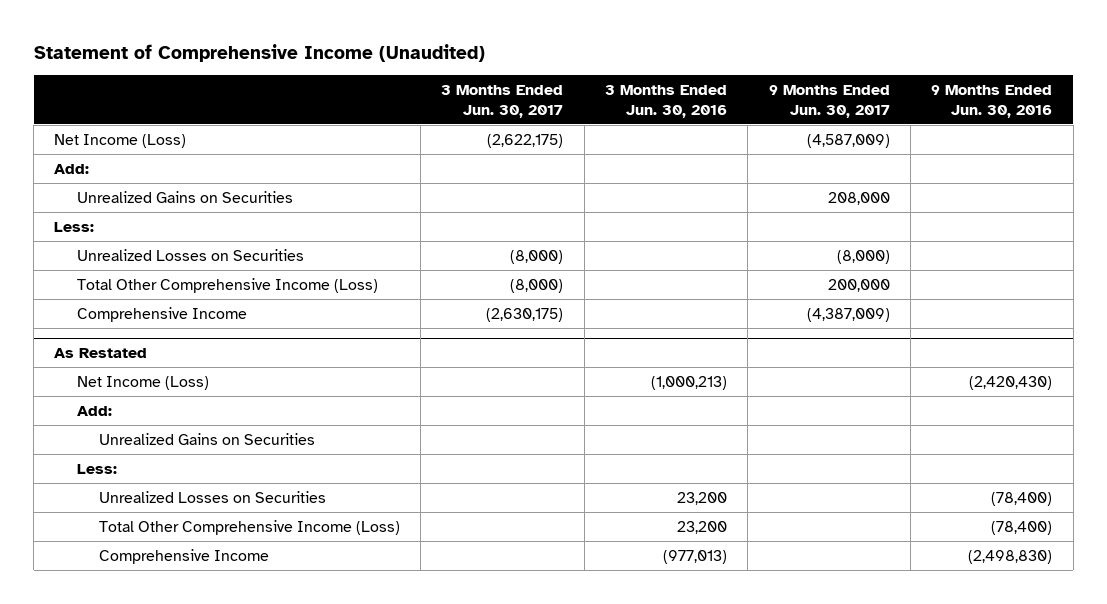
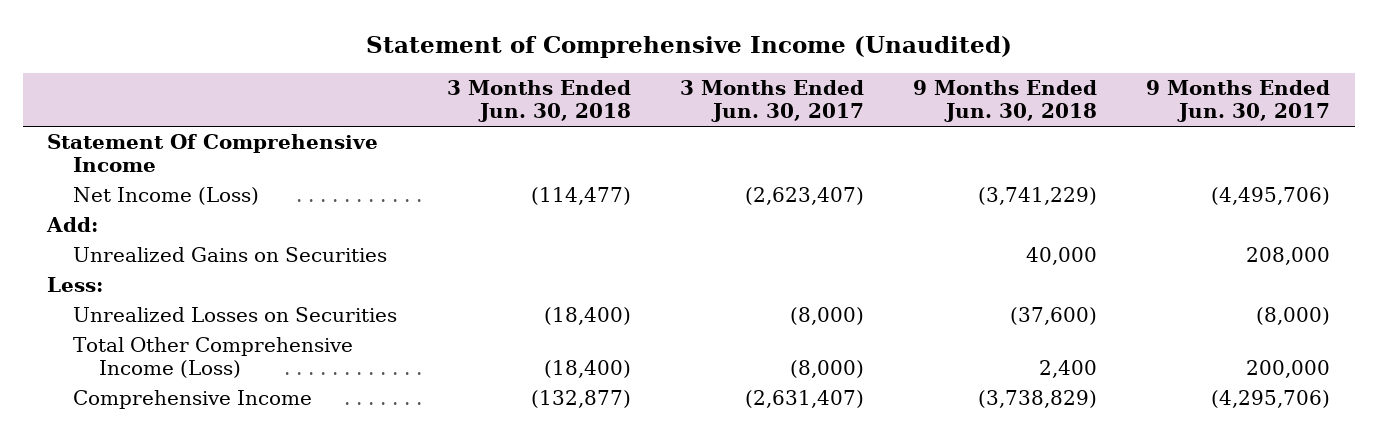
[605,84,728,118] 3 Months Ended Jun. 30, 2016 -> none
[931,84,1053,118] 9 Months Ended Jun. 30, 2016 -> none
none -> [446,80,631,123] 3 Months Ended Jun. 30, 2018
none -> [912,80,1097,123] 9 Months Ended Jun. 30, 2018
none -> [47,134,379,173] Statement Of Comprehensive Income
[487,133,564,148] (2,622,175) -> [744,187,864,206] (2,623,407)
[806,133,890,148] (4,587,009) -> [1211,187,1331,206] (4,495,706)
[54,348,148,359] As Restated -> none
[76,375,209,390] Net Income (Loss) -> none
[76,405,112,416] Add: -> none
[98,432,315,445] Unrealized Gains on Securities -> none
[76,463,117,474] Less: -> none
[98,490,326,503] Unrealized Losses on Securities -> none
[98,519,400,535] Total Other Comprehensive Income (Loss) -> none
[98,548,269,564] Comprehensive Income -> none
[486,307,564,322] (2,630,175) -> [744,390,864,409] (2,631,407)
[806,307,890,322] (4,387,009) -> [1211,390,1331,409] (4,295,706)

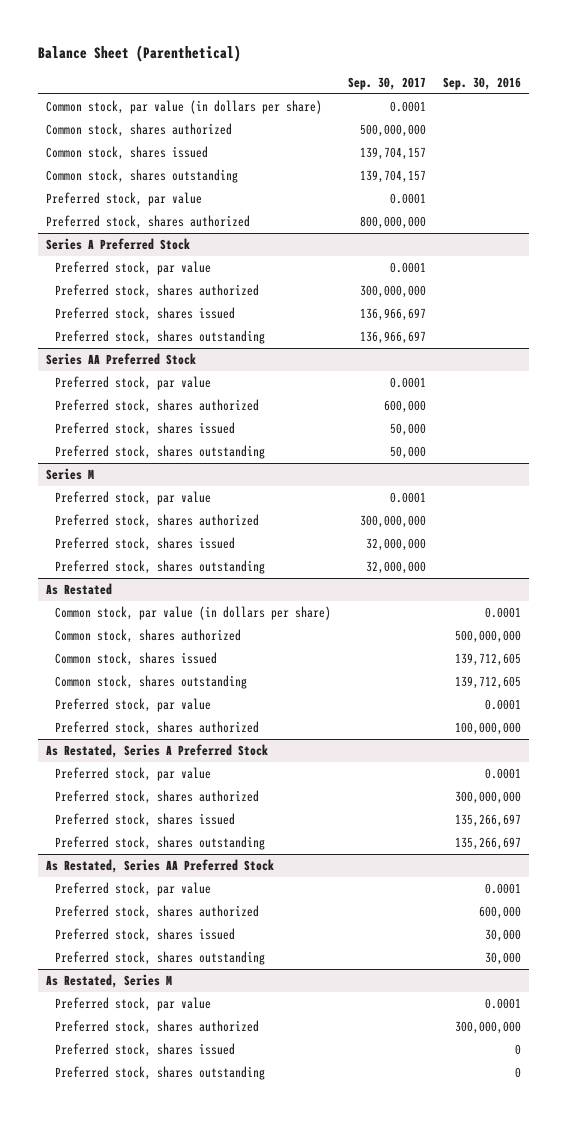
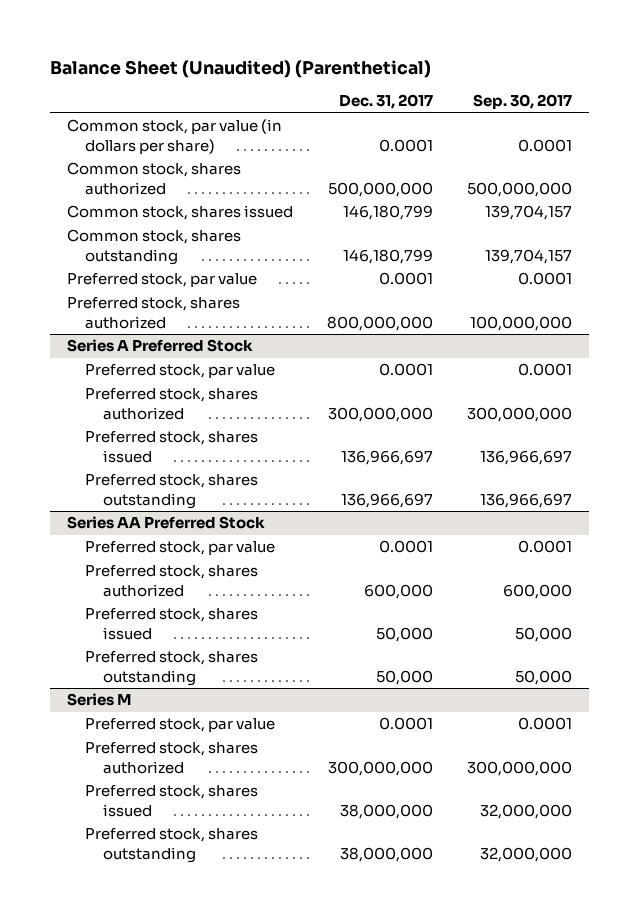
[37,44,241,62] Balance Sheet (Parenthetical) -> [50,59,432,78] Balance Sheet (Unaudited) (Parenthetical)
[442,76,521,90] Sep. 30, 2016 -> none
none -> [339,94,434,110] Dec. 31, 2017
[360,216,427,230] 800,000,000 -> [470,315,573,331] 100,000,000
[45,583,112,596] As Restated -> none
[55,606,332,621] Common stock, par value (in dollars per share) -> none
[55,629,242,644] Common stock, shares authorized -> none
[55,652,218,667] Common stock, shares issued -> none
[55,675,248,690] Common stock, shares outstanding -> none
[55,698,212,713] Preferred stock, par value -> none
[55,721,260,736] Preferred stock, shares authorized -> none
[45,744,268,759] As Restated, Series A Preferred Stock -> none
[55,767,212,782] Preferred stock, par value -> none
[55,790,260,805] Preferred stock, shares authorized -> none
[55,813,236,828] Preferred stock, shares issued -> none
[55,836,266,851] Preferred stock, shares outstanding -> none
[45,859,274,874] As Restated, Series AA Preferred Stock -> none
[55,882,212,897] Preferred stock, par value -> none
[55,905,260,920] Preferred stock, shares authorized -> none
[55,928,236,943] Preferred stock, shares issued -> none
[55,951,266,966] Preferred stock, shares outstanding -> none
[45,974,172,989] As Restated, Series M -> none
[55,997,212,1012] Preferred stock, par value -> none
[55,1020,260,1035] Preferred stock, shares authorized -> none
[55,1043,236,1058] Preferred stock, shares issued -> none
[55,1066,266,1081] Preferred stock, shares outstanding -> none

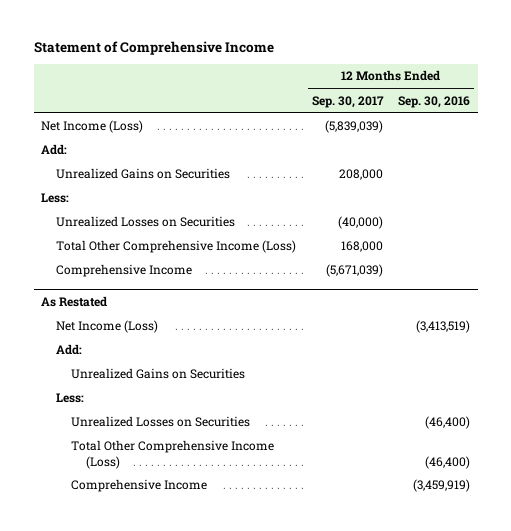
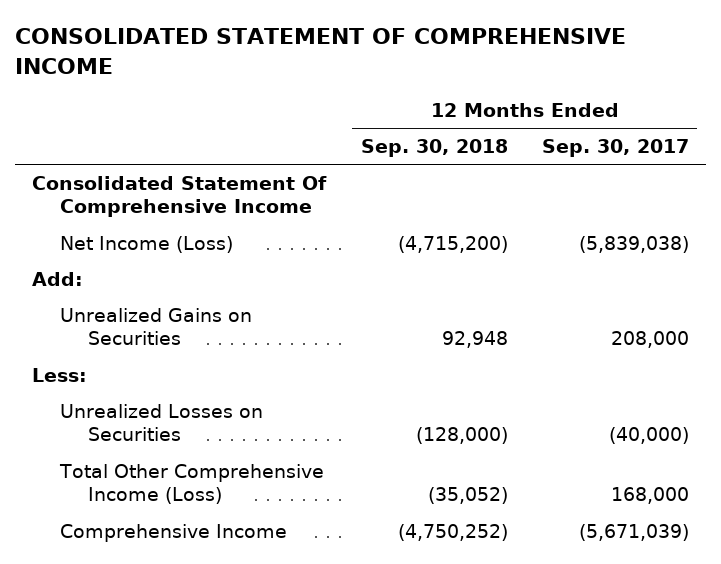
[33,41,274,56] Statement of Comprehensive Income -> [15,28,627,74] CONSOLIDATED STATEMENT OF COMPREHENSIVE INCOME
[398,95,471,108] Sep. 30, 2016 -> none
none -> [360,139,508,158] Sep. 30, 2018
none -> [32,175,328,218] Consolidated Statement Of Comprehensive Income
[324,120,383,134] (5,839,039) -> [578,235,689,253] (5,839,038)
[41,295,108,307] As Restated -> none
[56,320,159,334] Net Income (Loss) -> none
[56,344,83,356] Add: -> none
[70,368,245,380] Unrealized Gains on Securities -> none
[56,393,85,404] Less: -> none
[70,416,250,428] Unrealized Losses on Securities -> none
[70,440,274,469] Total Other Comprehensive Income (Loss) -> none
[70,479,207,493] Comprehensive Income -> none

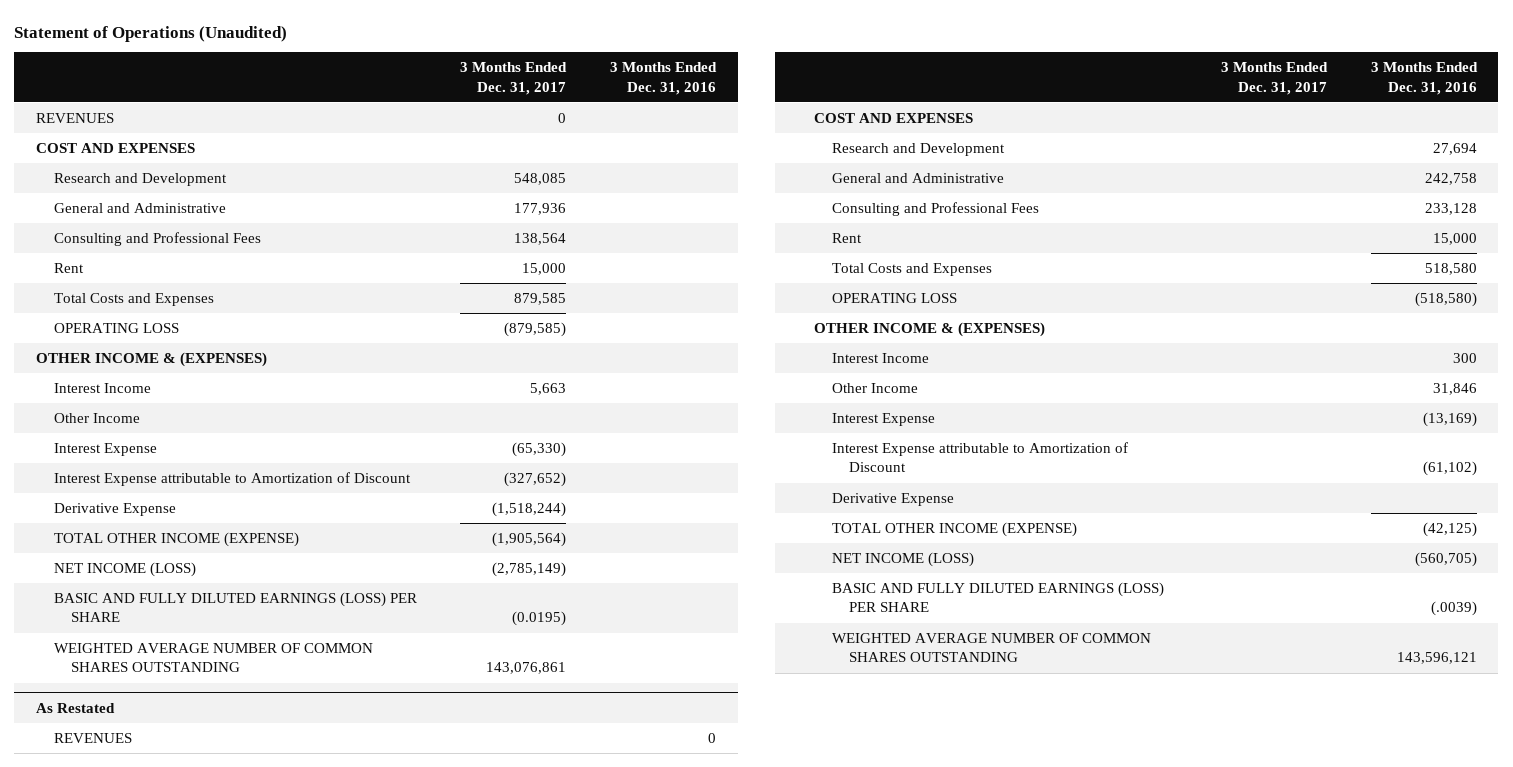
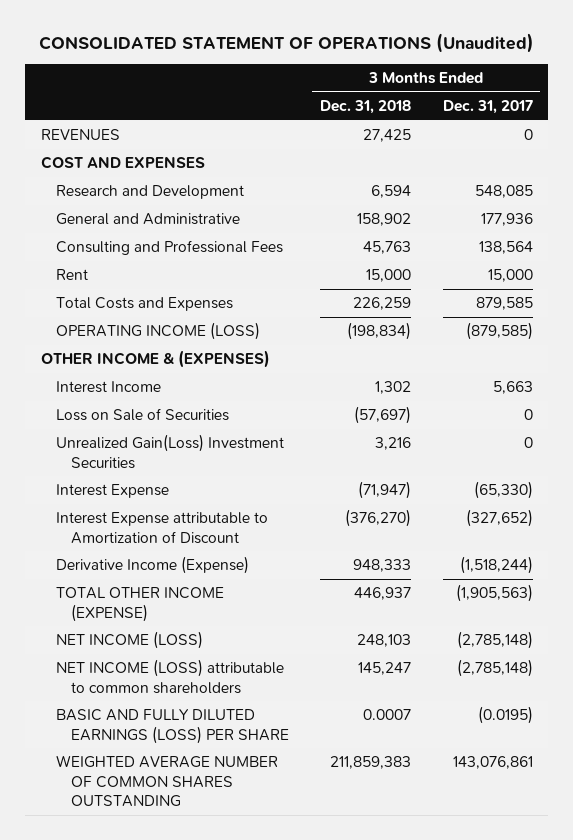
[14,25,288,42] Statement of Operations (Unaudited) -> [38,32,534,53] CONSOLIDATED STATEMENT OF OPERATIONS (Unaudited)
[609,62,717,95] 3 Months Ended Dec. 31, 2016 -> none
none -> [320,99,412,114] Dec. 31, 2018
[53,323,179,334] OPERATING LOSS -> [55,322,260,341] OPERATING INCOME (LOSS)
[53,413,140,424] Other Income -> none
none -> [55,408,229,422] Loss on Sale of Securities
none -> [55,434,284,469] Unrealized Gain(Loss) Investment Securities
[53,503,176,517] Derivative Expense -> [55,556,249,575] Derivative Income (Expense)
[492,532,567,548] (1,905,564) -> [455,584,533,603] (1,905,563)
[492,562,567,578] (2,785,149) -> [456,631,533,650] (2,785,148)
none -> [55,659,284,694] NET INCOME (LOSS) attributable to common shareholders
[36,702,116,713] As Restated -> none
[53,733,132,744] REVENUES -> none
[814,113,974,124] COST AND EXPENSES -> none
[831,143,1005,157] Research and Development -> none
[831,173,1004,184] General and Administrative -> none
[831,202,1039,217] Consulting and Professional Fees -> none
[831,233,862,244] Rent -> none
[831,263,992,277] Total Costs and Expenses -> none
[831,293,957,304] OPERATING LOSS -> none
[814,322,1046,338] OTHER INCOME & (EXPENSES) -> none
[831,353,929,364] Interest Income -> none
[831,383,918,394] Other Income -> none
[831,413,935,427] Interest Expense -> none
[831,442,1128,473] Interest Expense attributable to Amortization of Discount -> none
[831,493,954,507] Derivative Expense -> none
[831,522,1077,538] TOTAL OTHER INCOME (EXPENSE) -> none
[831,552,974,568] NET INCOME (LOSS) -> none
[831,582,1164,613] BASIC AND FULLY DILUTED EARNINGS (LOSS) PER SHARE -> none
[831,633,1151,663] WEIGHTED AVERAGE NUMBER OF COMMON SHARES OUTSTANDING -> none

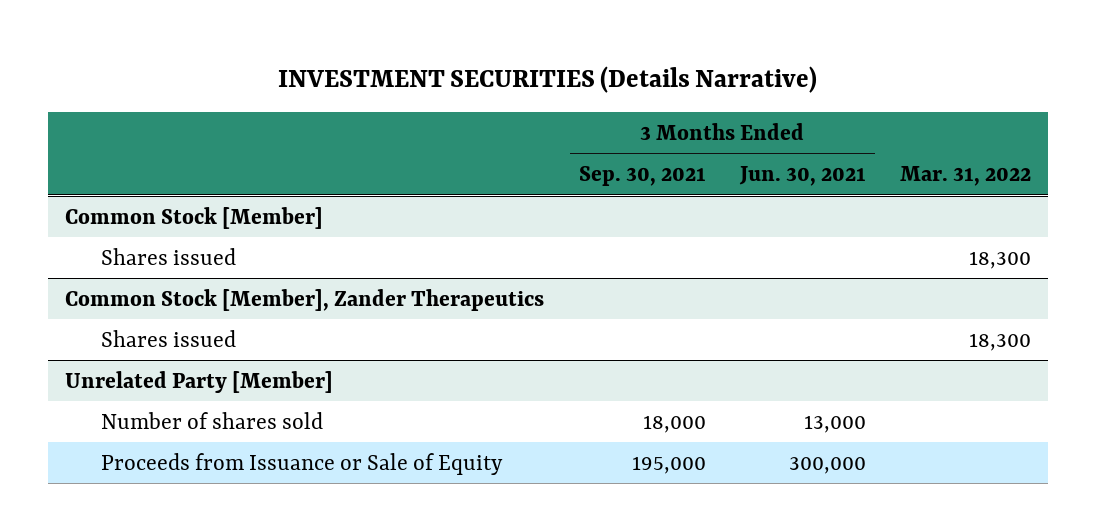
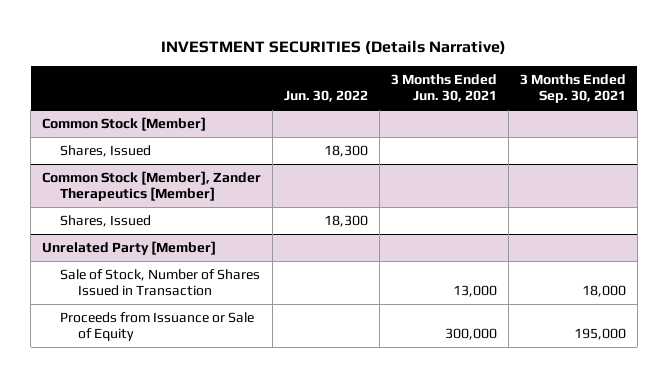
[900,166,1032,187] Mar. 31, 2022 -> none
none -> [283,90,368,103] Jun. 30, 2022
[101,247,237,265] Shares issued -> [59,145,151,158] Shares, Issued
[65,288,545,311] Common Stock [Member], Zander Therapeutics -> [42,171,262,202] Common Stock [Member], Zander Therapeutics [Member]
[101,329,237,347] Shares issued -> [59,215,151,228] Shares, Issued
[101,411,324,429] Number of shares sold -> [59,269,260,297] Sale of Stock, Number of Shares Issued in Transaction

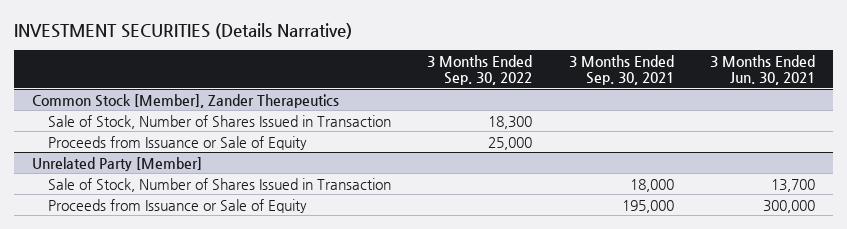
[283,90,368,103] Jun. 30, 2022 -> none
none -> [427,54,533,86] 3 Months Ended Sep. 30, 2022
[42,117,207,132] Common Stock [Member] -> none
[59,145,151,158] Shares, Issued -> none
[59,215,151,228] Shares, Issued -> none
[42,171,262,202] Common Stock [Member], Zander Therapeutics [Member] -> [31,93,339,108] Common Stock [Member], Zander Therapeutics
none -> [48,114,392,129] Sale of Stock, Number of Shares Issued in Transaction
none -> [48,135,308,150] Proceeds from Issuance or Sale of Equity
[452,285,497,298] 13,000 -> [770,178,815,192] 13,700

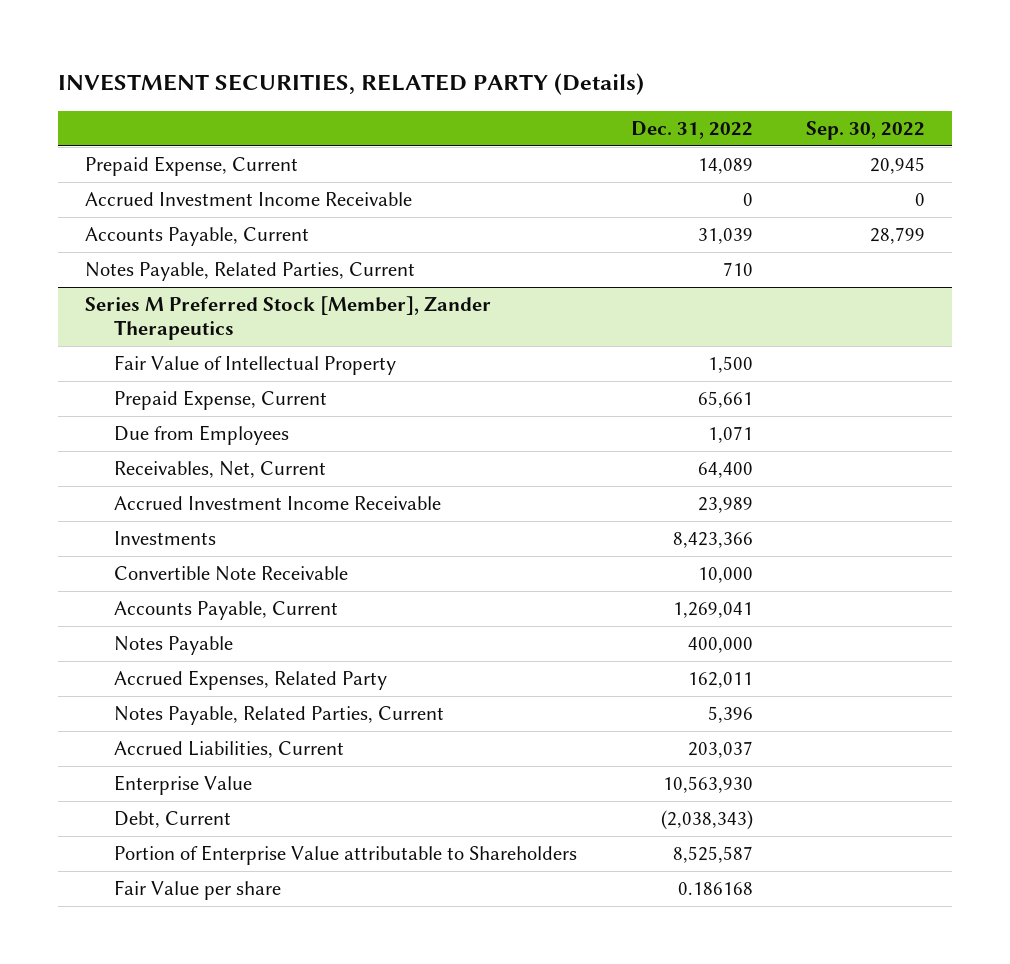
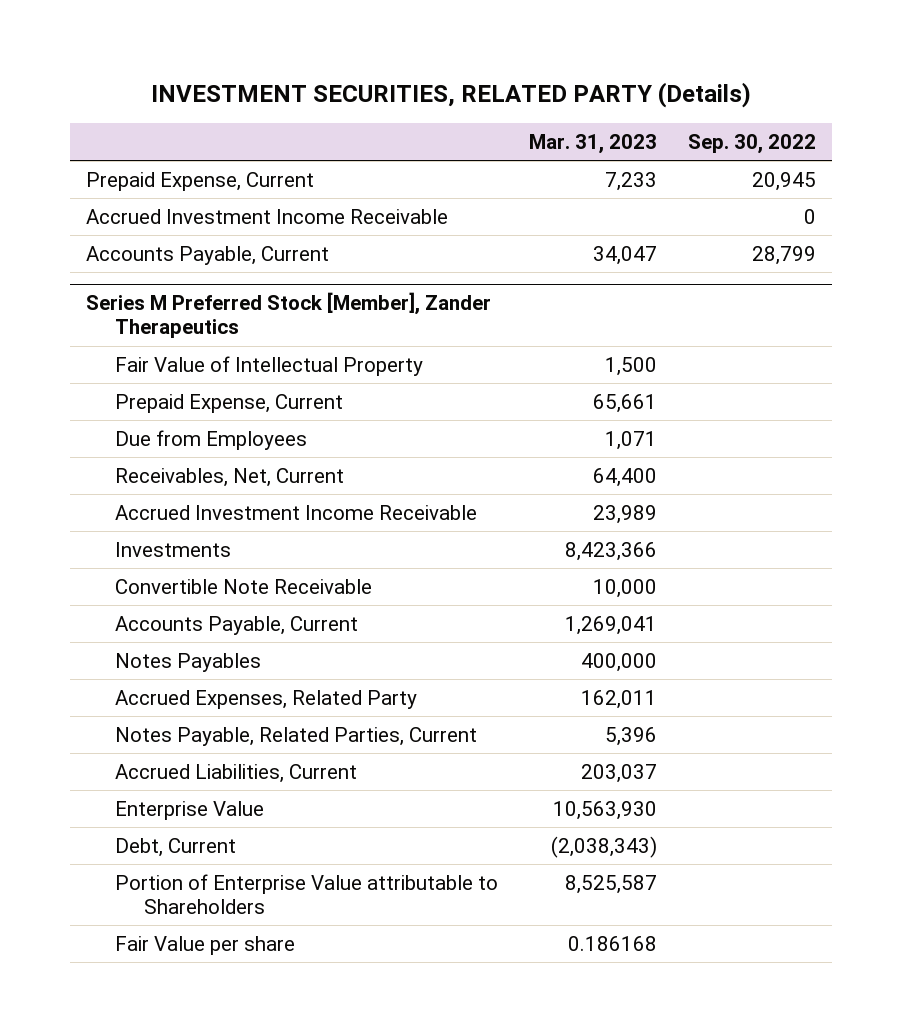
[630,120,753,139] Dec. 31, 2022 -> none
none -> [529,134,658,155] Mar. 31, 2023
[84,262,415,282] Notes Payable, Related Parties, Current -> none
[114,636,234,656] Notes Payable -> [114,652,261,672] Notes Payables

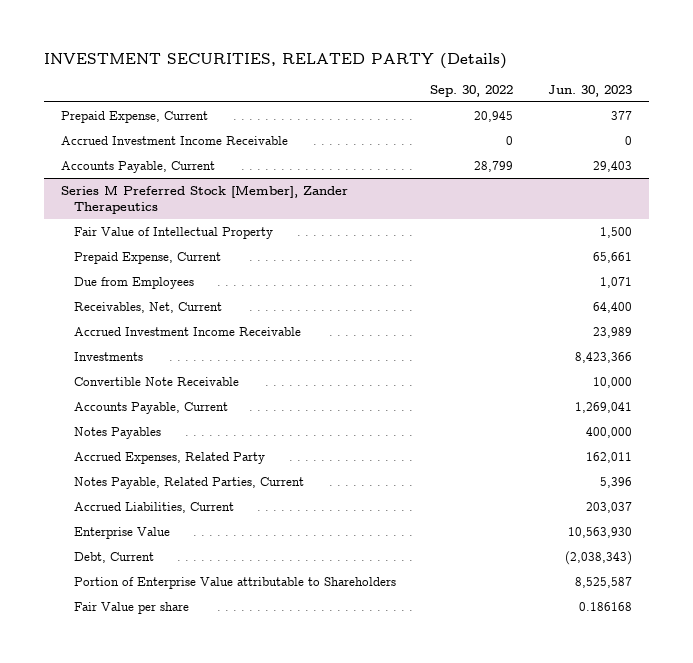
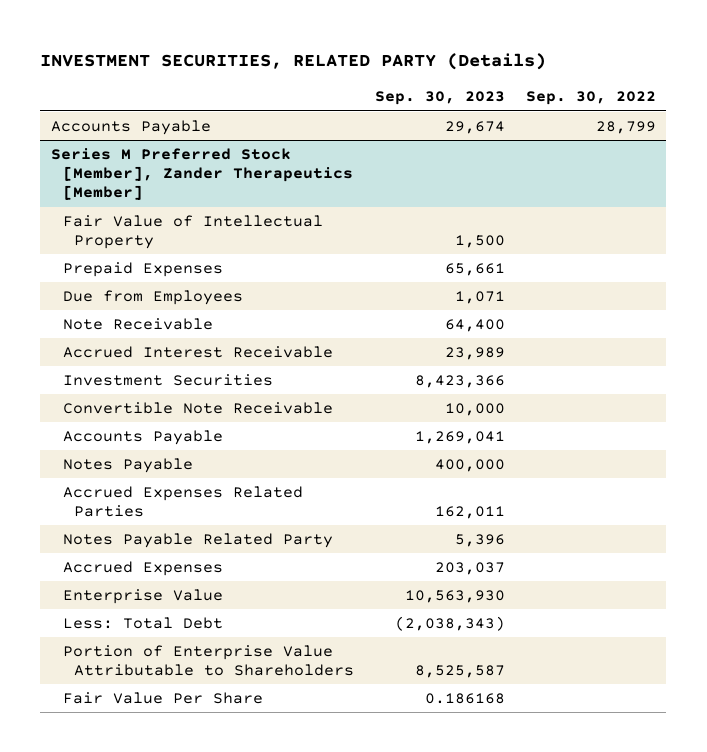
[547,84,632,97] Jun. 30, 2023 -> none
none -> [375,91,506,106] Sep. 30, 2023
[61,110,209,123] Prepaid Expense, Current -> none
[61,135,289,145] Accrued Investment Income Receivable -> none
[61,160,216,173] Accounts Payable, Current -> [50,119,211,135] Accounts Payable
[61,184,349,214] Series M Preferred Stock [Member], Zander Therapeutics -> [50,147,353,201] Series M Preferred Stock [Member], Zander Therapeutics [Member]
[74,251,222,264] Prepaid Expense, Current -> [62,261,223,277] Prepaid Expenses
[74,301,223,313] Receivables, Net, Current -> [62,317,213,330] Note Receivable
[74,326,302,336] Accrued Investment Income Receivable -> [62,345,333,358] Accrued Interest Receivable
[74,351,144,361] Investments -> [62,373,273,386] Investment Securities
[74,401,229,414] Accounts Payable, Current -> [62,429,223,445] Accounts Payable
[74,426,162,439] Notes Payables -> [62,457,193,473] Notes Payable
[74,451,266,464] Accrued Expenses, Related Party -> [62,485,303,518] Accrued Expenses Related Parties
[74,476,305,489] Notes Payable, Related Parties, Current -> [62,532,333,548] Notes Payable Related Party
[74,501,235,513] Accrued Liabilities, Current -> [62,560,223,576] Accrued Expenses
[74,551,155,563] Debt, Current -> [62,616,223,629] Less: Total Debt
[74,576,397,589] Portion of Enterprise Value attributable to Shareholders -> [62,644,355,677] Portion of Enterprise Value Attributable to Shareholders
[74,601,190,614] Fair Value per share -> [62,691,263,704] Fair Value Per Share

